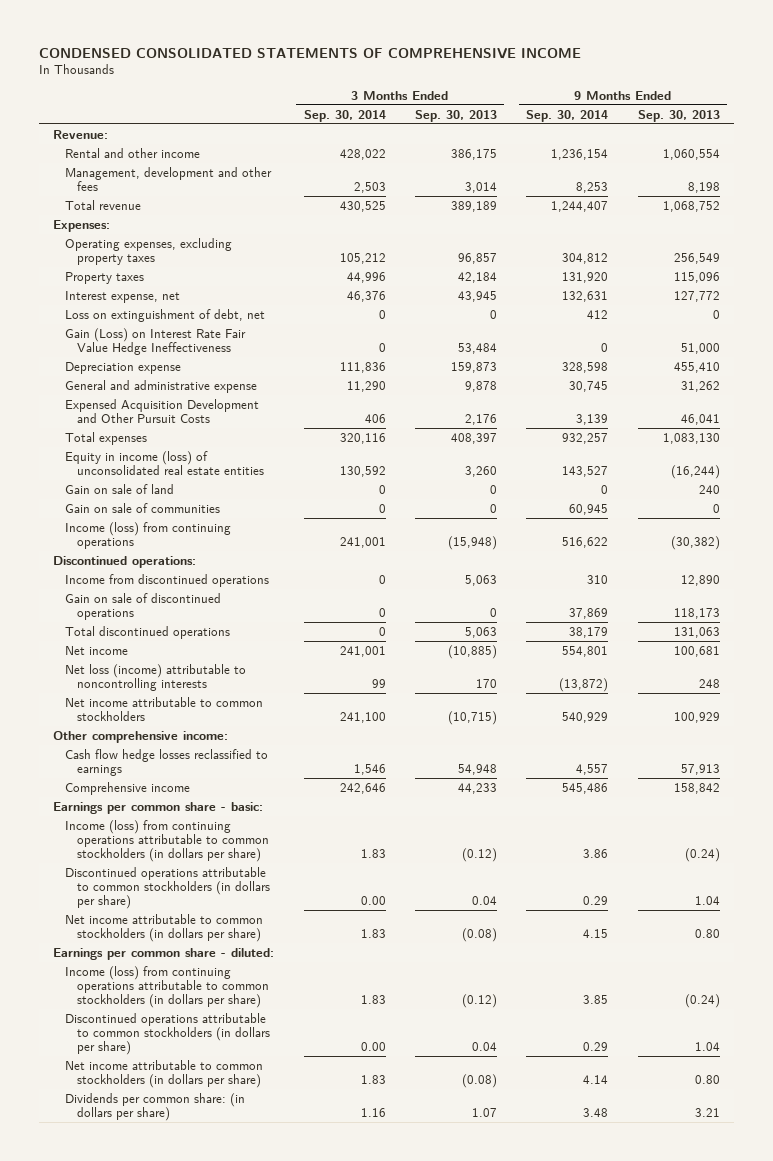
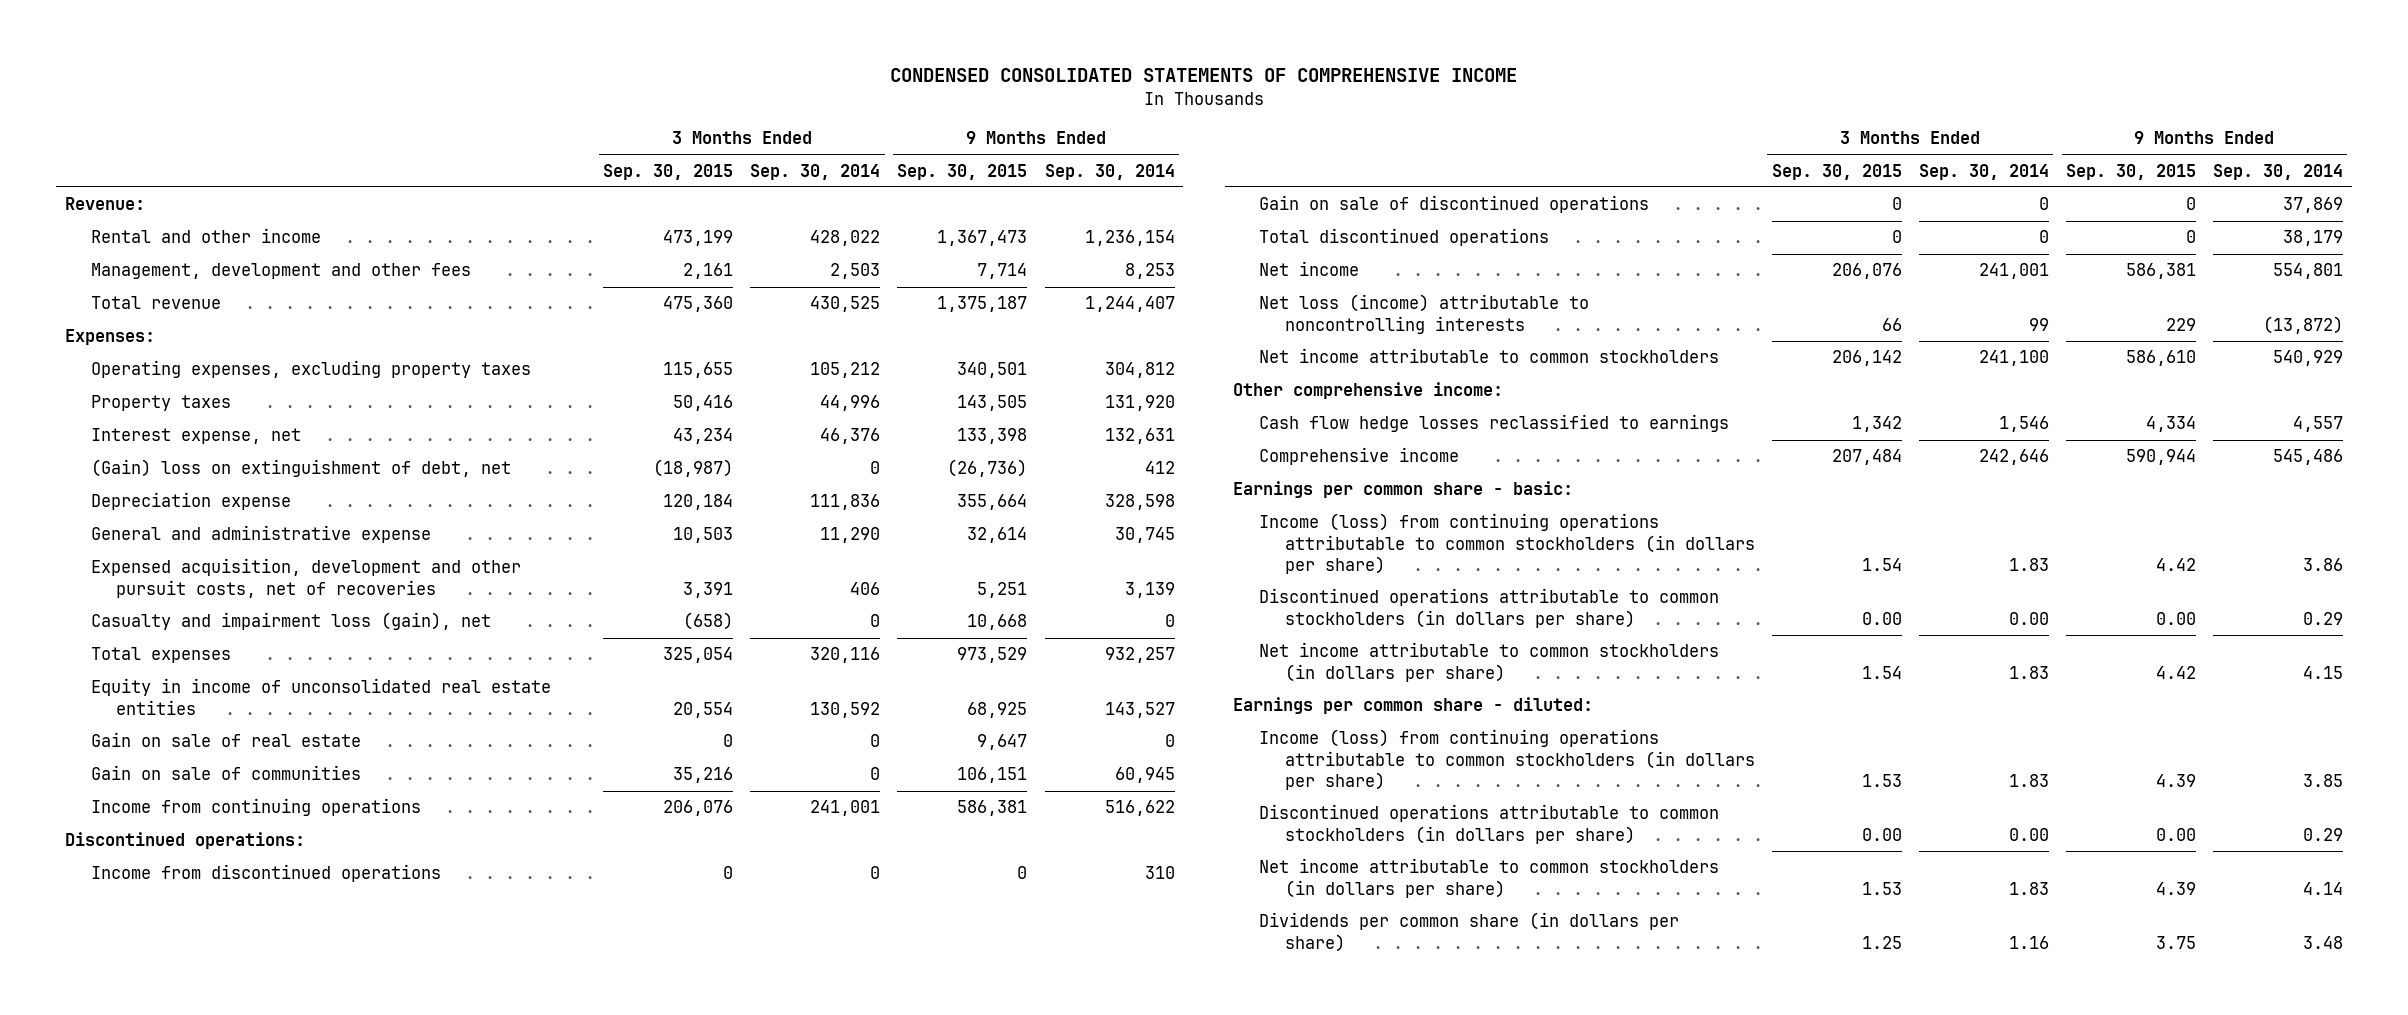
[414,109,497,122] Sep. 30, 2013 -> none
[637,109,720,122] Sep. 30, 2013 -> none
none -> [603,163,734,180] Sep. 30, 2015
none -> [897,163,1028,180] Sep. 30, 2015
[65,327,247,355] Gain (Loss) on Interest Rate Fair Value Hedge Ineffectiveness -> none
[65,308,266,322] Loss on extinguishment of debt, net -> [90,459,511,478] (Gain) loss on extinguishment of debt, net
[65,398,260,423] Expensed Acquisition Development and Other Pursuit Costs -> [90,558,521,598] Expensed acquisition, development and other pursuit costs, net of recoveries
none -> [90,612,491,631] Casualty and impairment loss (gain), net
[65,450,265,475] Equity in income (loss) of unconsolidated real estate entities -> [90,678,551,715] Equity in income of unconsolidated real estate entities
[65,483,175,494] Gain on sale of land -> [90,732,361,748] Gain on sale of real estate
[65,521,232,549] Income (loss) from continuing operations -> [90,798,421,817] Income from continuing operations
[65,1092,246,1121] Dividends per common share: (in dollars per share) -> [1259,912,1680,952] Dividends per common share (in dollars per share)

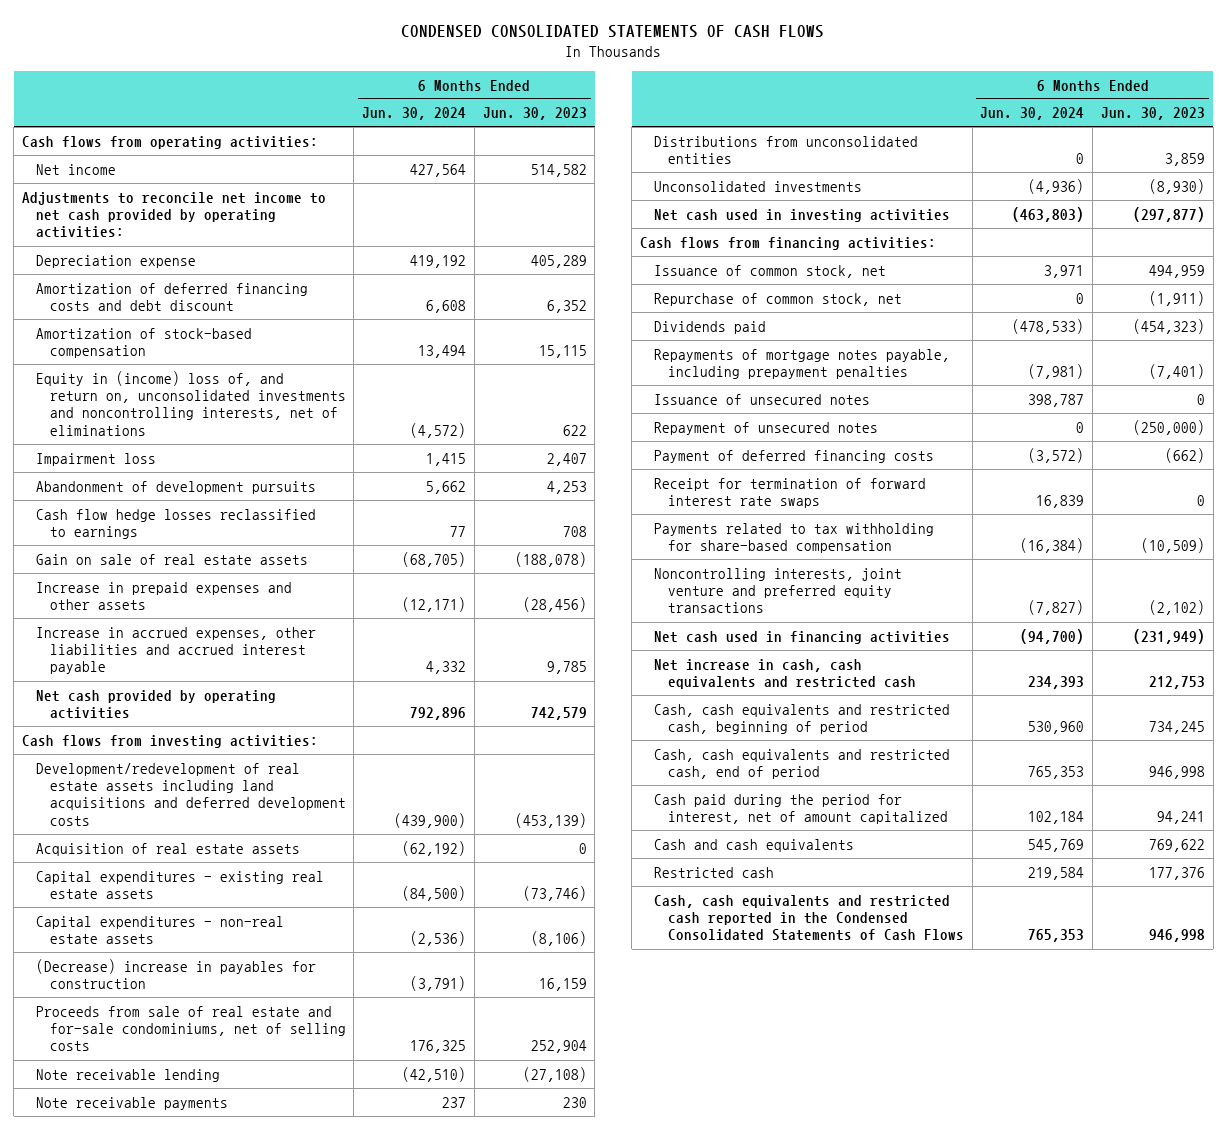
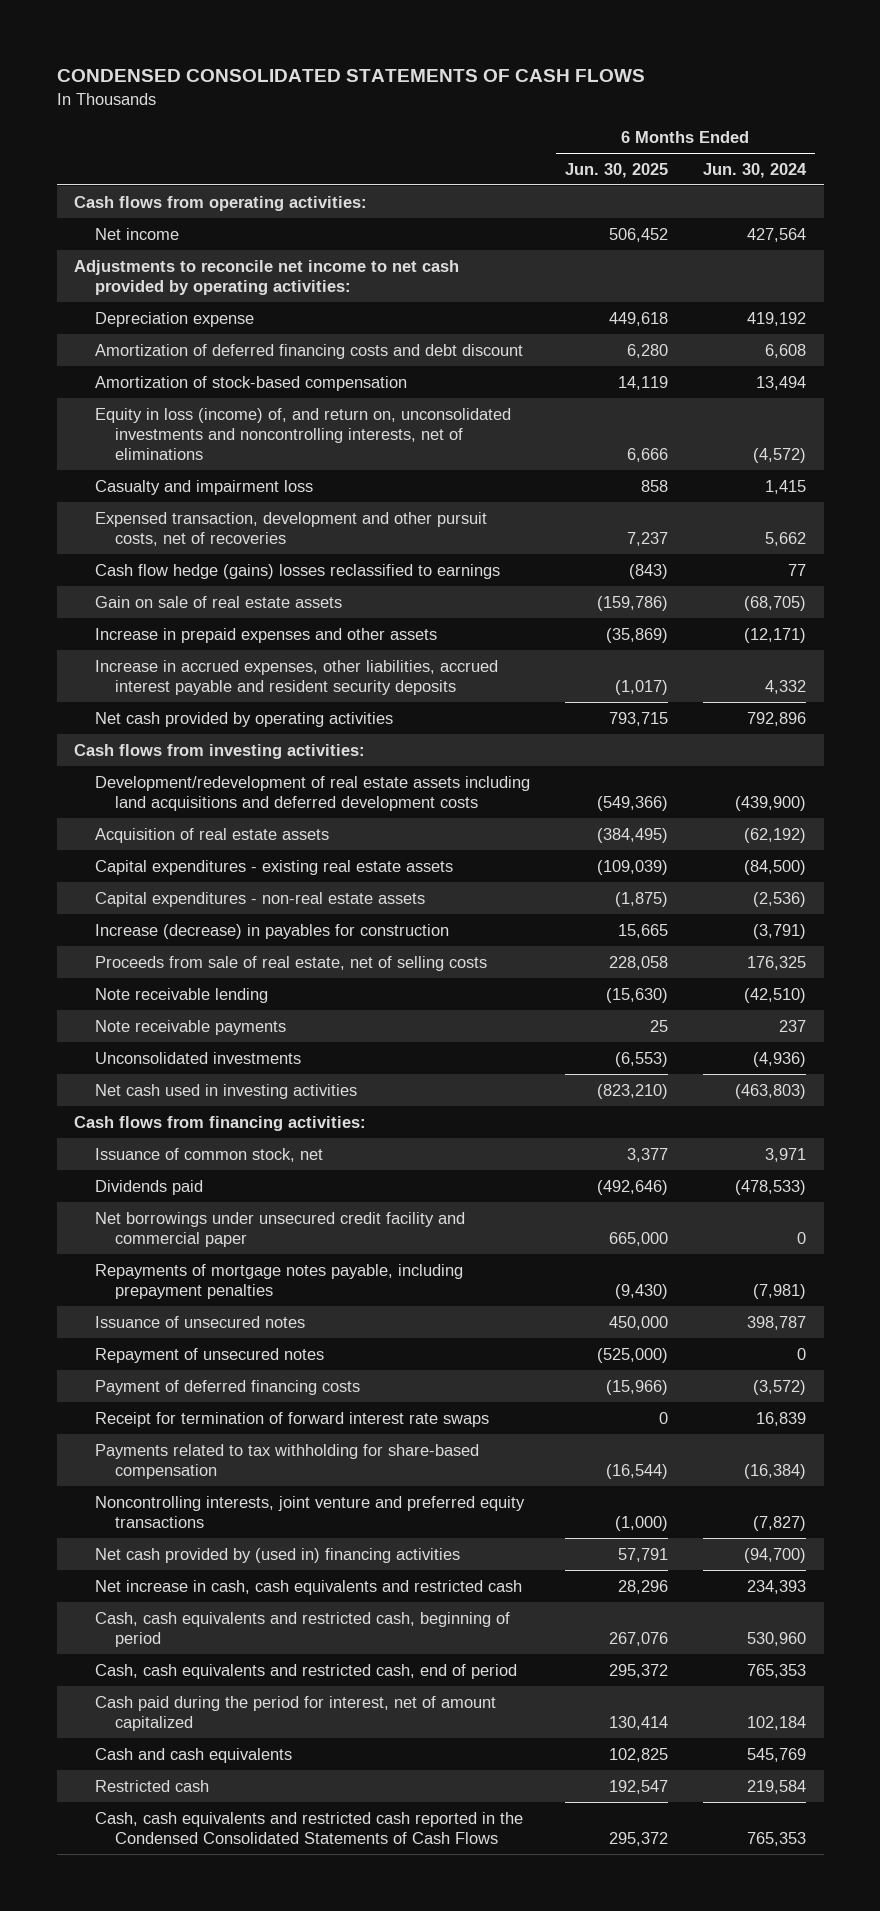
[482,107,587,121] Jun. 30, 2023 -> none
none -> [564,162,668,178] Jun. 30, 2025
[35,370,346,436] Equity in (income) loss of, and return on, unconsolidated investments and noncontrolling interests, net of eliminations -> [94,407,511,460] Equity in loss (income) of, and return on, unconsolidated investments and noncontrolling interests, net of eliminations
[35,452,156,466] Impairment loss -> [94,479,313,495] Casualty and impairment loss
[35,480,316,494] Abandonment of development pursuits -> [94,511,487,546] Expensed transaction, development and other pursuit costs, net of recoveries
[35,508,316,540] Cash flow hedge losses reclassified to earnings -> [94,563,500,579] Cash flow hedge (gains) losses reclassified to earnings
[35,626,316,675] Increase in accrued expenses, other liabilities and accrued interest payable -> [94,659,498,695] Increase in accrued expenses, other liabilities, accrued interest payable and resident security deposits
[35,958,316,990] (Decrease) increase in payables for construction -> [94,923,449,939] Increase (decrease) in payables for construction
[35,1005,346,1052] Proceeds from sale of real estate and for-sale condominiums, net of selling costs -> [94,955,487,971] Proceeds from sale of real estate, net of selling costs
[653,135,918,165] Distributions from unconsolidated entities -> none
[653,292,902,306] Repurchase of common stock, net -> none
none -> [94,1211,465,1247] Net borrowings under unsecured credit facility and commercial paper
[653,630,950,644] Net cash used in financing activities -> [94,1547,460,1563] Net cash provided by (used in) financing activities

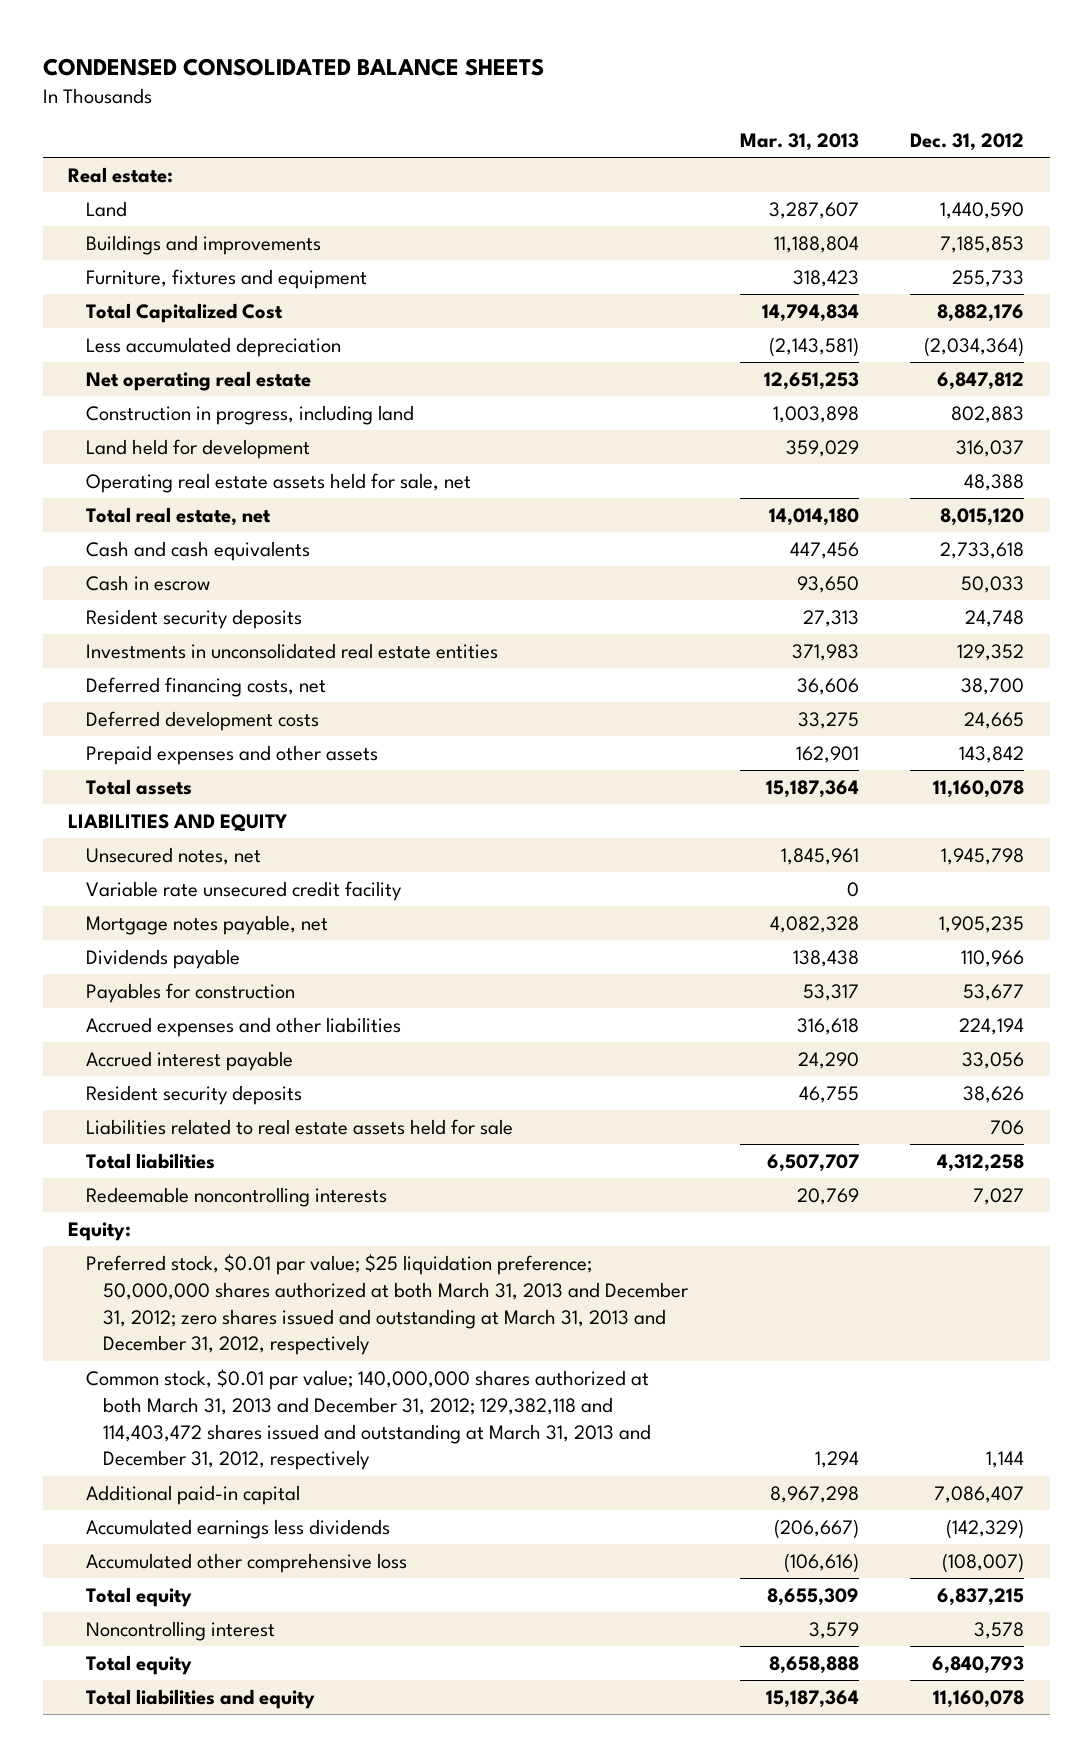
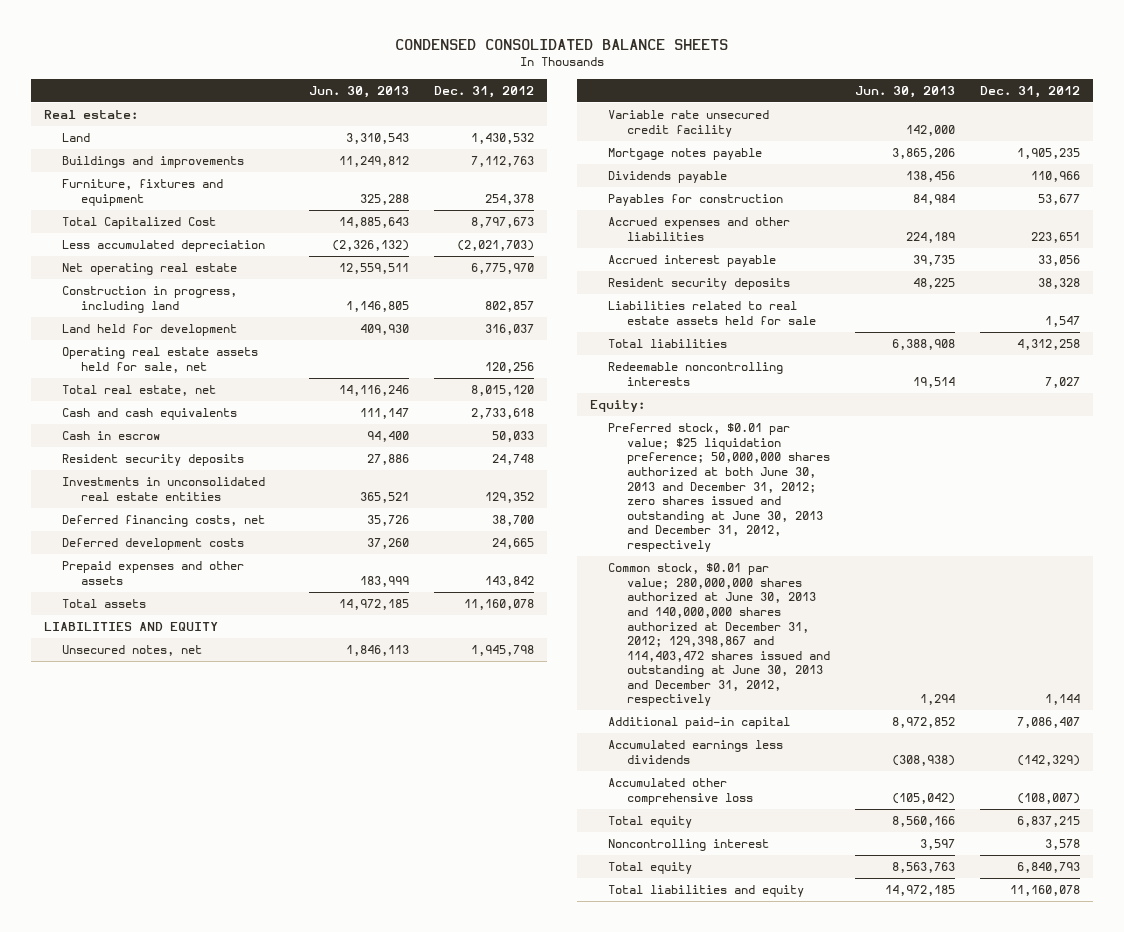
[739,133,859,152] Mar. 31, 2013 -> none
none -> [309,85,410,98] Jun. 30, 2013
[940,201,1025,219] 1,440,590 -> [471,133,535,145] 1,430,532
[940,235,1025,253] 7,185,853 -> [471,156,535,168] 7,112,763
[952,269,1025,287] 255,733 -> [485,193,535,205] 254,378
[937,303,1025,322] 8,882,176 -> [471,217,535,229] 8,797,673
[924,336,1025,357] (2,034,364) -> [457,240,535,252] (2,021,703)
[937,371,1025,390] 6,847,812 -> [471,263,535,275] 6,775,970
[951,405,1025,423] 802,883 -> [485,300,535,312] 802,857
[964,473,1025,491] 48,388 -> [485,361,535,373] 120,256
[85,914,328,935] Mortgage notes payable, net -> [608,148,763,161] Mortgage notes payable
[959,1017,1025,1035] 224,194 -> [1031,231,1081,243] 223,651
[963,1085,1025,1103] 38,626 -> [1038,278,1081,290] 38,328
[990,1119,1025,1135] 706 -> [1045,315,1081,327] 1,547
[85,1253,689,1356] Preferred stock, $0.01 par value; $25 liquidation preference; 50,000,000 shares authorized at both March 31, 2013 and December 31, 2012; zero shares issued and outstanding at March 31, 2013 and December 31, 2012, respectively -> [608,423,831,552] Preferred stock, $0.01 par value; $25 liquidation preference; 50,000,000 shares authorized at both June 30, 2013 and December 31, 2012; zero shares issued and outstanding at June 30, 2013 and December 31, 2012, respectively
[85,1368,652,1471] Common stock, $0.01 par value; 140,000,000 shares authorized at both March 31, 2013 and December 31, 2012; 129,382,118 and 114,403,472 shares issued and outstanding at March 31, 2013 and December 31, 2012, respectively -> [608,563,831,707] Common stock, $0.01 par value; 280,000,000 shares authorized at June 30, 2013 and 140,000,000 shares authorized at December 31, 2012; 129,398,867 and 114,403,472 shares issued and outstanding at June 30, 2013 and December 31, 2012, respectively

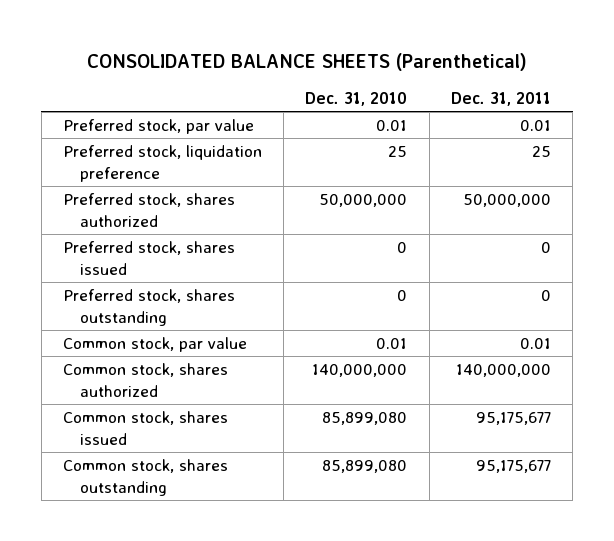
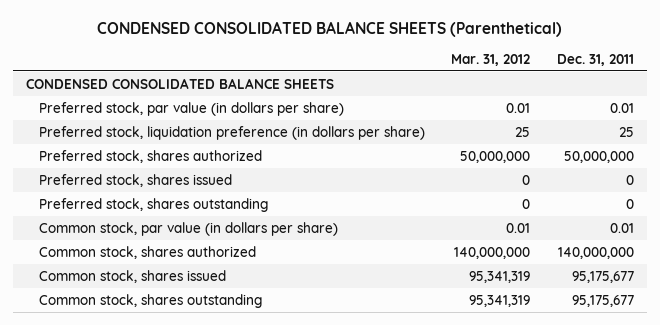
[86,52,527,71] CONSOLIDATED BALANCE SHEETS (Parenthetical) -> [96,20,562,37] CONDENSED CONSOLIDATED BALANCE SHEETS (Parenthetical)
[305,91,408,106] Dec. 31, 2010 -> none
none -> [451,53,531,66] Mar. 31, 2012
none -> [26,77,335,89] CONDENSED CONSOLIDATED BALANCE SHEETS
[62,118,254,134] Preferred stock, par value -> [39,101,345,116] Preferred stock, par value (in dollars per share)
[62,144,262,182] Preferred stock, liquidation preference -> [39,125,426,140] Preferred stock, liquidation preference (in dollars per share)
[62,336,247,352] Common stock, par value -> [39,221,339,236] Common stock, par value (in dollars per share)

